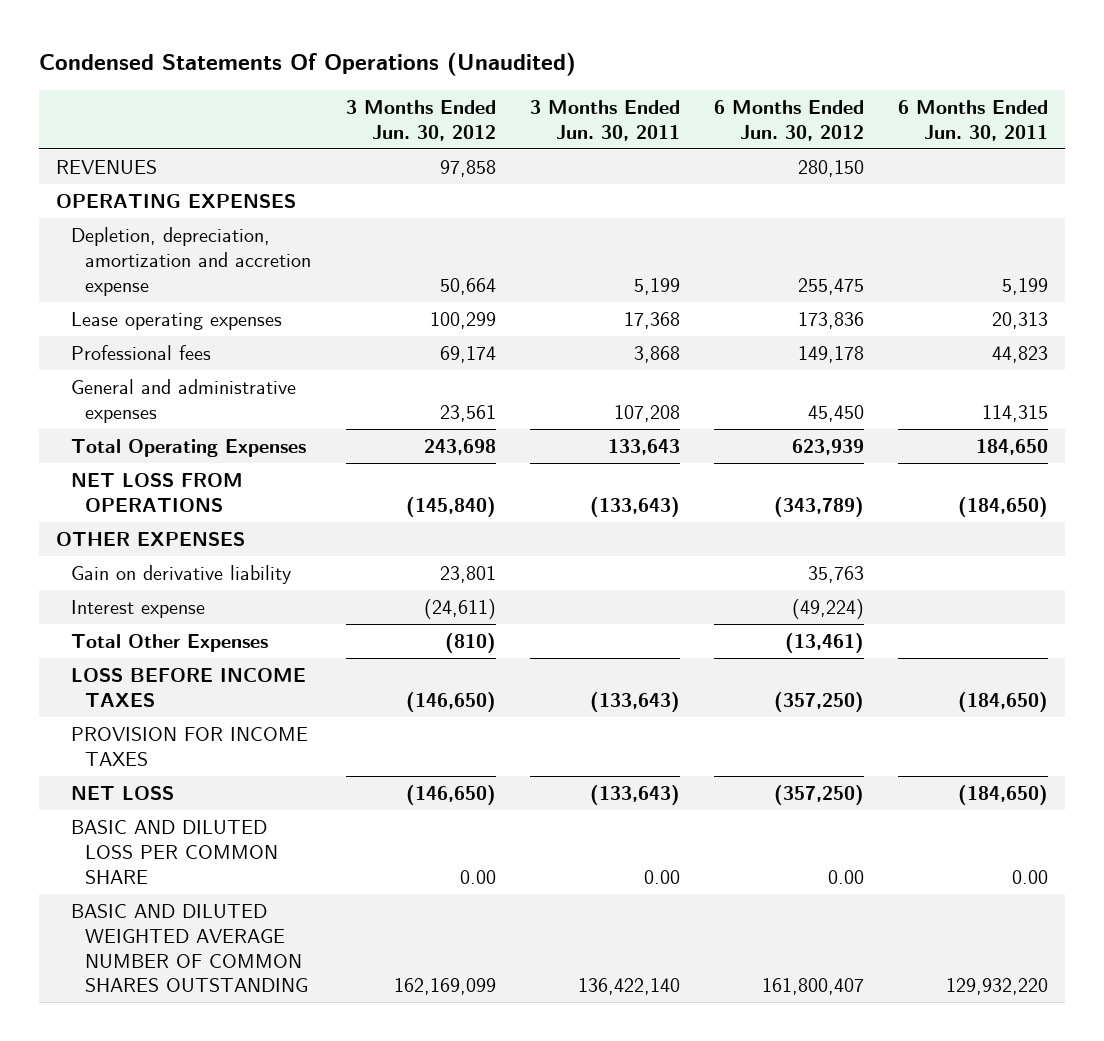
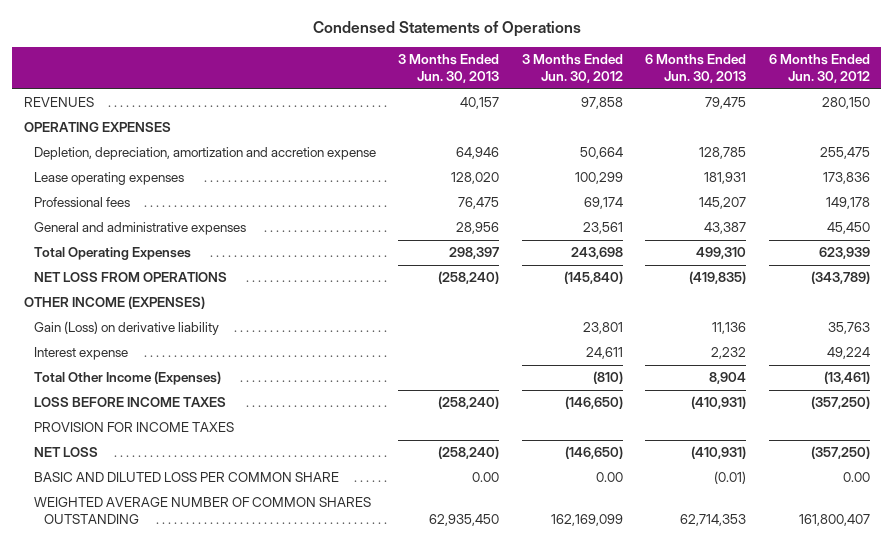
[39,52,577,77] Condensed Statements Of Operations (Unaudited) -> [312,21,581,38] Condensed Statements of Operations
[529,100,680,141] 3 Months Ended Jun. 30, 2011 -> none
[898,100,1049,141] 6 Months Ended Jun. 30, 2011 -> none
none -> [398,54,500,84] 3 Months Ended Jun. 30, 2013
none -> [645,54,747,84] 6 Months Ended Jun. 30, 2013
[56,530,246,546] OTHER EXPENSES -> [23,296,205,310] OTHER INCOME (EXPENSES)
[70,564,291,584] Gain on derivative liability -> [33,321,219,336] Gain (Loss) on derivative liability
[423,598,496,619] (24,611) -> [585,347,623,360] 24,611
[792,598,865,619] (49,224) -> [826,347,870,360] 49,224
[70,633,268,652] Total Other Expenses -> [33,371,221,386] Total Other Income (Expenses)
[70,903,309,993] BASIC AND DILUTED WEIGHTED AVERAGE NUMBER OF COMMON SHARES OUTSTANDING -> [33,497,371,525] WEIGHTED AVERAGE NUMBER OF COMMON SHARES OUTSTANDING

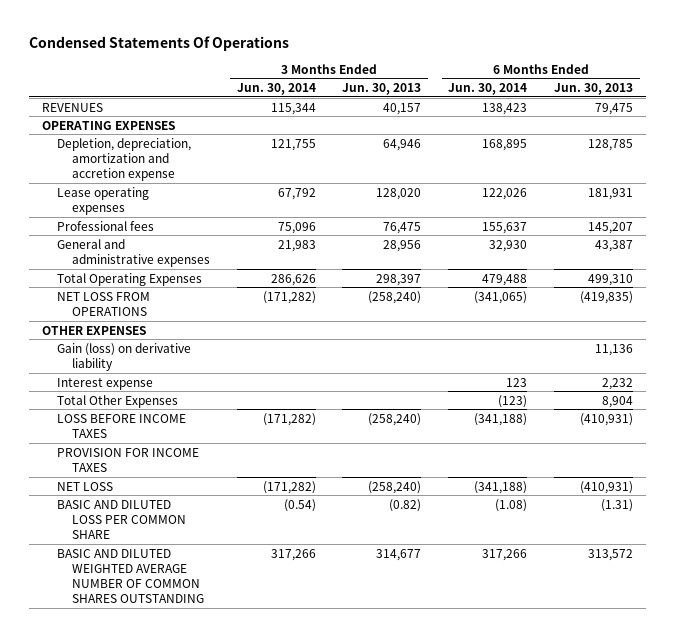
[312,21,581,38] Condensed Statements of Operations -> [29,36,290,52] Condensed Statements Of Operations
[521,54,623,84] 3 Months Ended Jun. 30, 2012 -> none
[768,54,870,84] 6 Months Ended Jun. 30, 2012 -> none
none -> [236,83,316,96] Jun. 30, 2014
none -> [448,83,528,96] Jun. 30, 2014
[23,296,205,310] OTHER INCOME (EXPENSES) -> [42,325,147,335] OTHER EXPENSES
[33,321,219,336] Gain (Loss) on derivative liability -> [57,342,192,371] Gain (loss) on derivative liability
[33,371,221,386] Total Other Income (Expenses) -> [57,394,179,408] Total Other Expenses
[472,472,500,483] 0.00 -> [389,498,422,512] (0.82)
[714,471,747,485] (0.01) -> [601,498,634,512] (1.31)
[33,497,371,525] WEIGHTED AVERAGE NUMBER OF COMMON SHARES OUTSTANDING -> [57,548,204,604] BASIC AND DILUTED WEIGHTED AVERAGE NUMBER OF COMMON SHARES OUTSTANDING
[429,514,500,527] 62,935,450 -> [376,548,422,561] 314,677
[680,514,747,527] 62,714,353 -> [588,548,634,561] 313,572

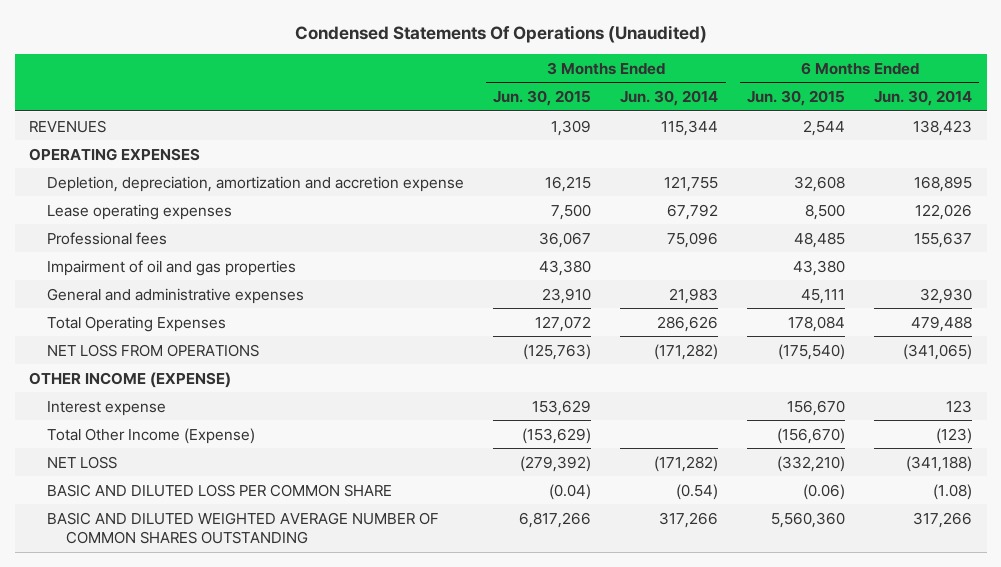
[29,36,290,52] Condensed Statements Of Operations -> [294,24,707,43] Condensed Statements Of Operations (Unaudited)
[342,83,422,96] Jun. 30, 2013 -> none
[554,83,634,96] Jun. 30, 2013 -> none
none -> [493,90,592,107] Jun. 30, 2015
none -> [747,90,846,107] Jun. 30, 2015
none -> [47,259,297,276] Impairment of oil and gas properties
[42,325,147,335] OTHER EXPENSES -> none
[57,342,192,371] Gain (loss) on derivative liability -> none
none -> [29,371,232,388] OTHER INCOME (EXPENSE)
[57,413,187,438] LOSS BEFORE INCOME TAXES -> none
[57,447,200,472] PROVISION FOR INCOME TAXES -> none
[57,394,179,408] Total Other Expenses -> [47,427,256,444] Total Other Income (Expense)

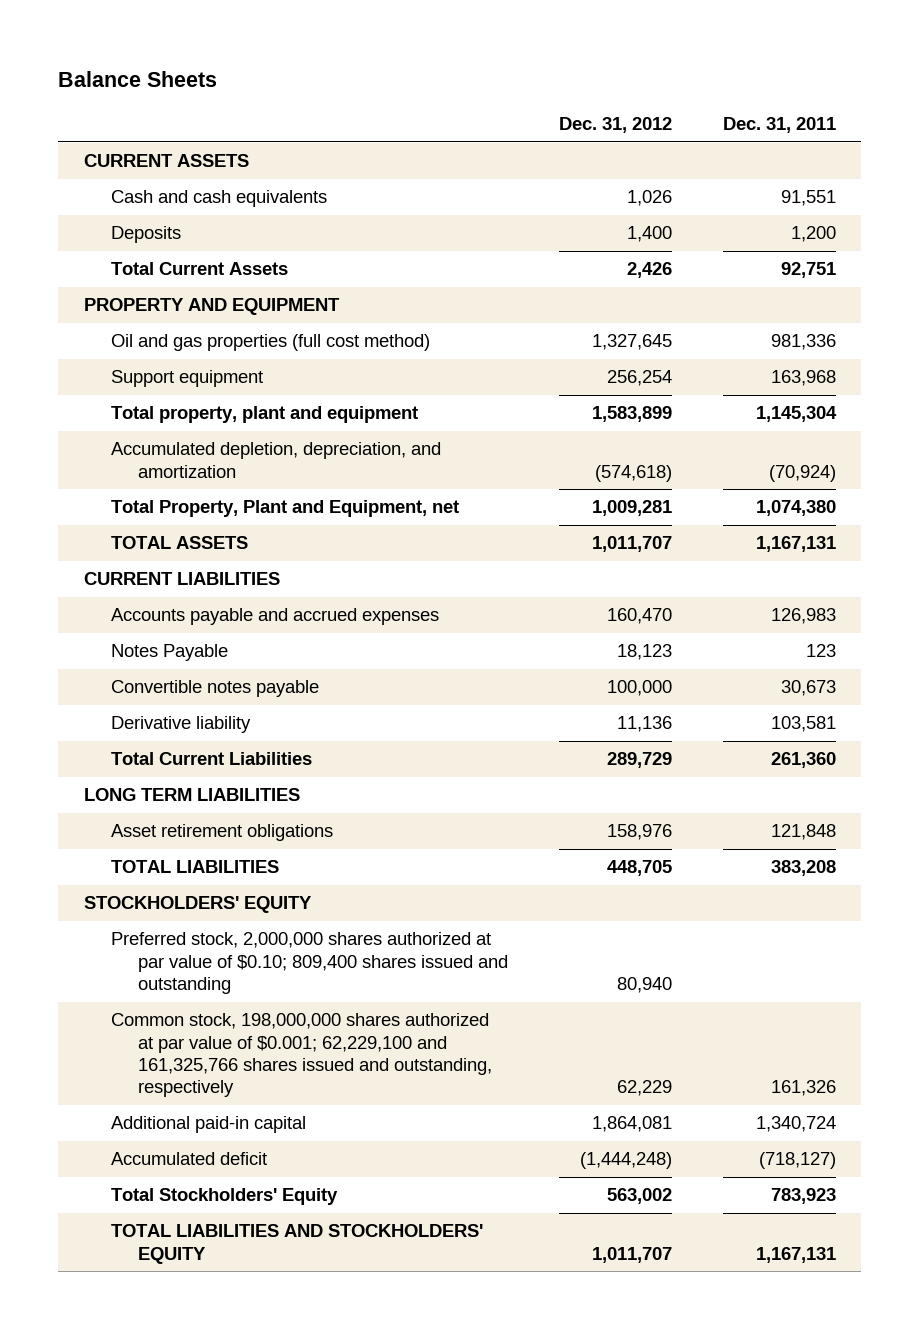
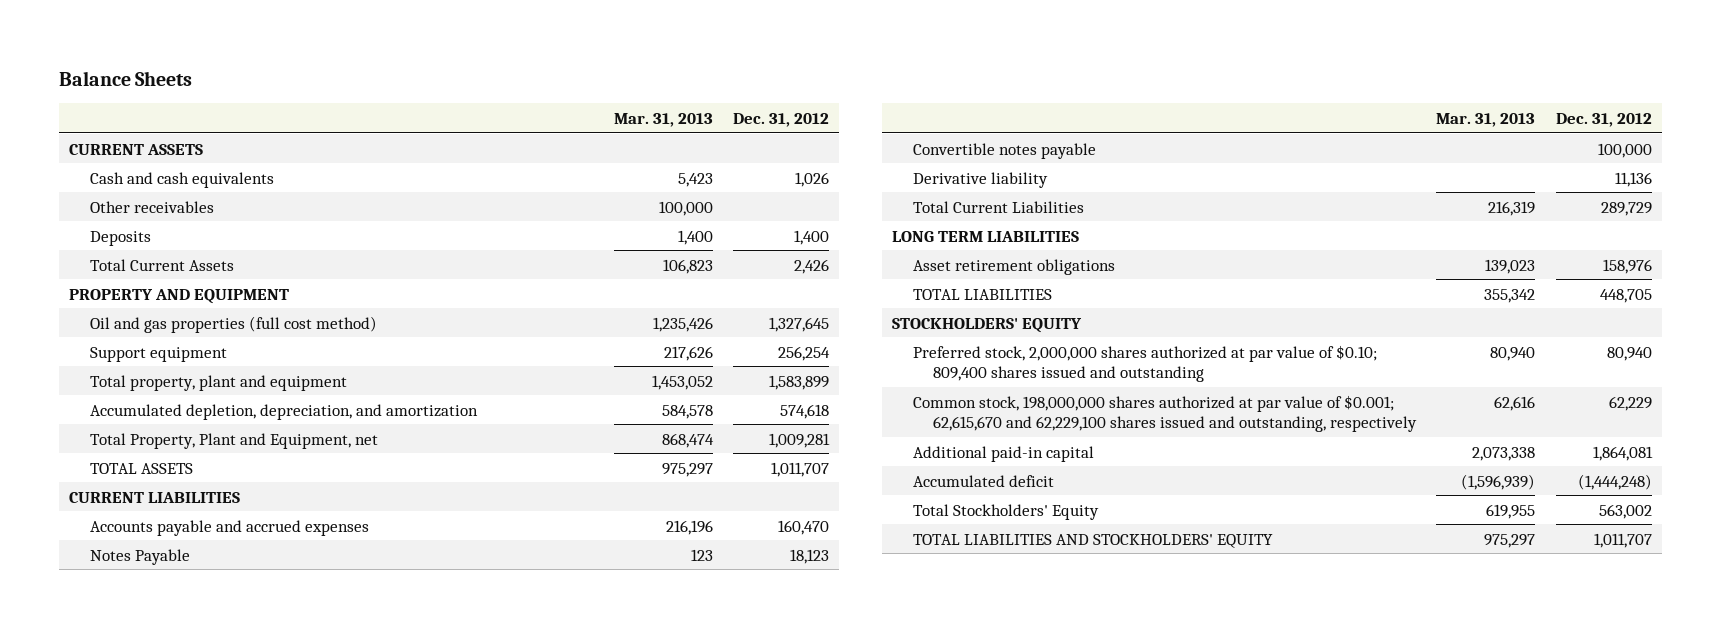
[722,117,836,134] Dec. 31, 2011 -> none
none -> [613,112,713,127] Mar. 31, 2013
none -> [89,200,214,213] Other receivables
[594,464,672,482] (574,618) -> [779,403,829,419] 574,618
[110,1013,493,1098] Common stock, 198,000,000 shares authorized at par value of $0.001; 62,229,100 and 161,325,766 shares issued and outstanding, respectively -> [912,394,1418,432] Common stock, 198,000,000 shares authorized at par value of $0.001; 62,615,670 and 62,229,100 shares issued and outstanding, respectively

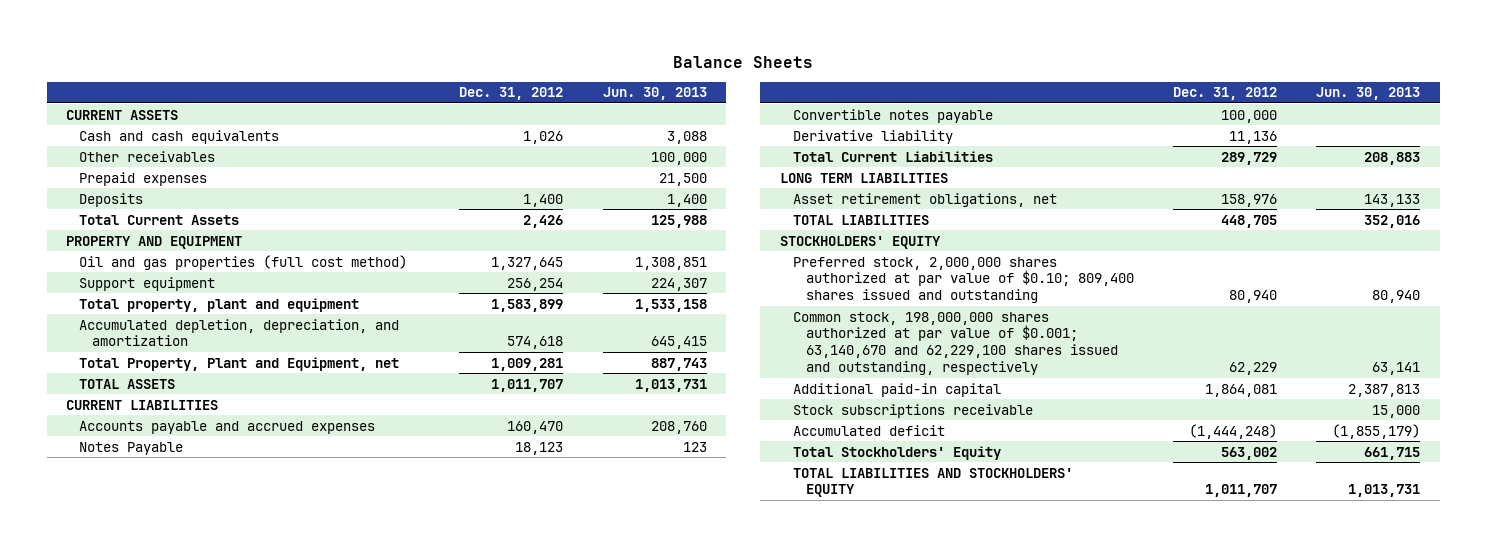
[613,112,713,127] Mar. 31, 2013 -> none
none -> [602,87,707,101] Jun. 30, 2013
none -> [79,171,208,186] Prepaid expenses
[912,258,1115,275] Asset retirement obligations -> [792,192,1057,207] Asset retirement obligations, net
[912,394,1418,432] Common stock, 198,000,000 shares authorized at par value of $0.001; 62,615,670 and 62,229,100 shares issued and outstanding, respectively -> [792,311,1118,376] Common stock, 198,000,000 shares authorized at par value of $0.001; 63,140,670 and 62,229,100 shares issued and outstanding, respectively
none -> [792,403,1033,418] Stock subscriptions receivable

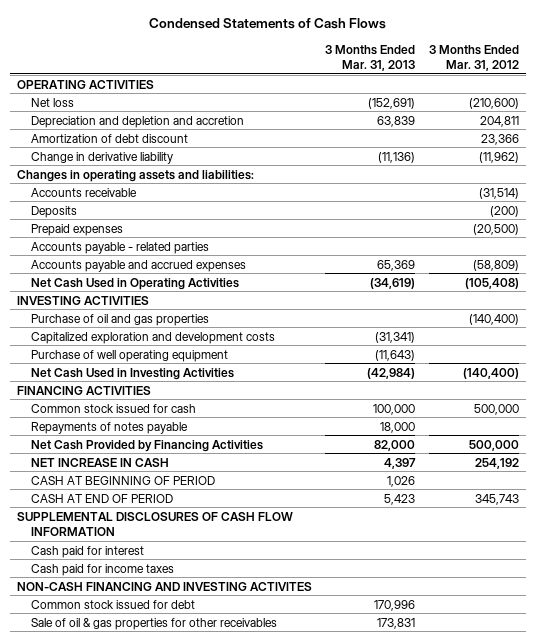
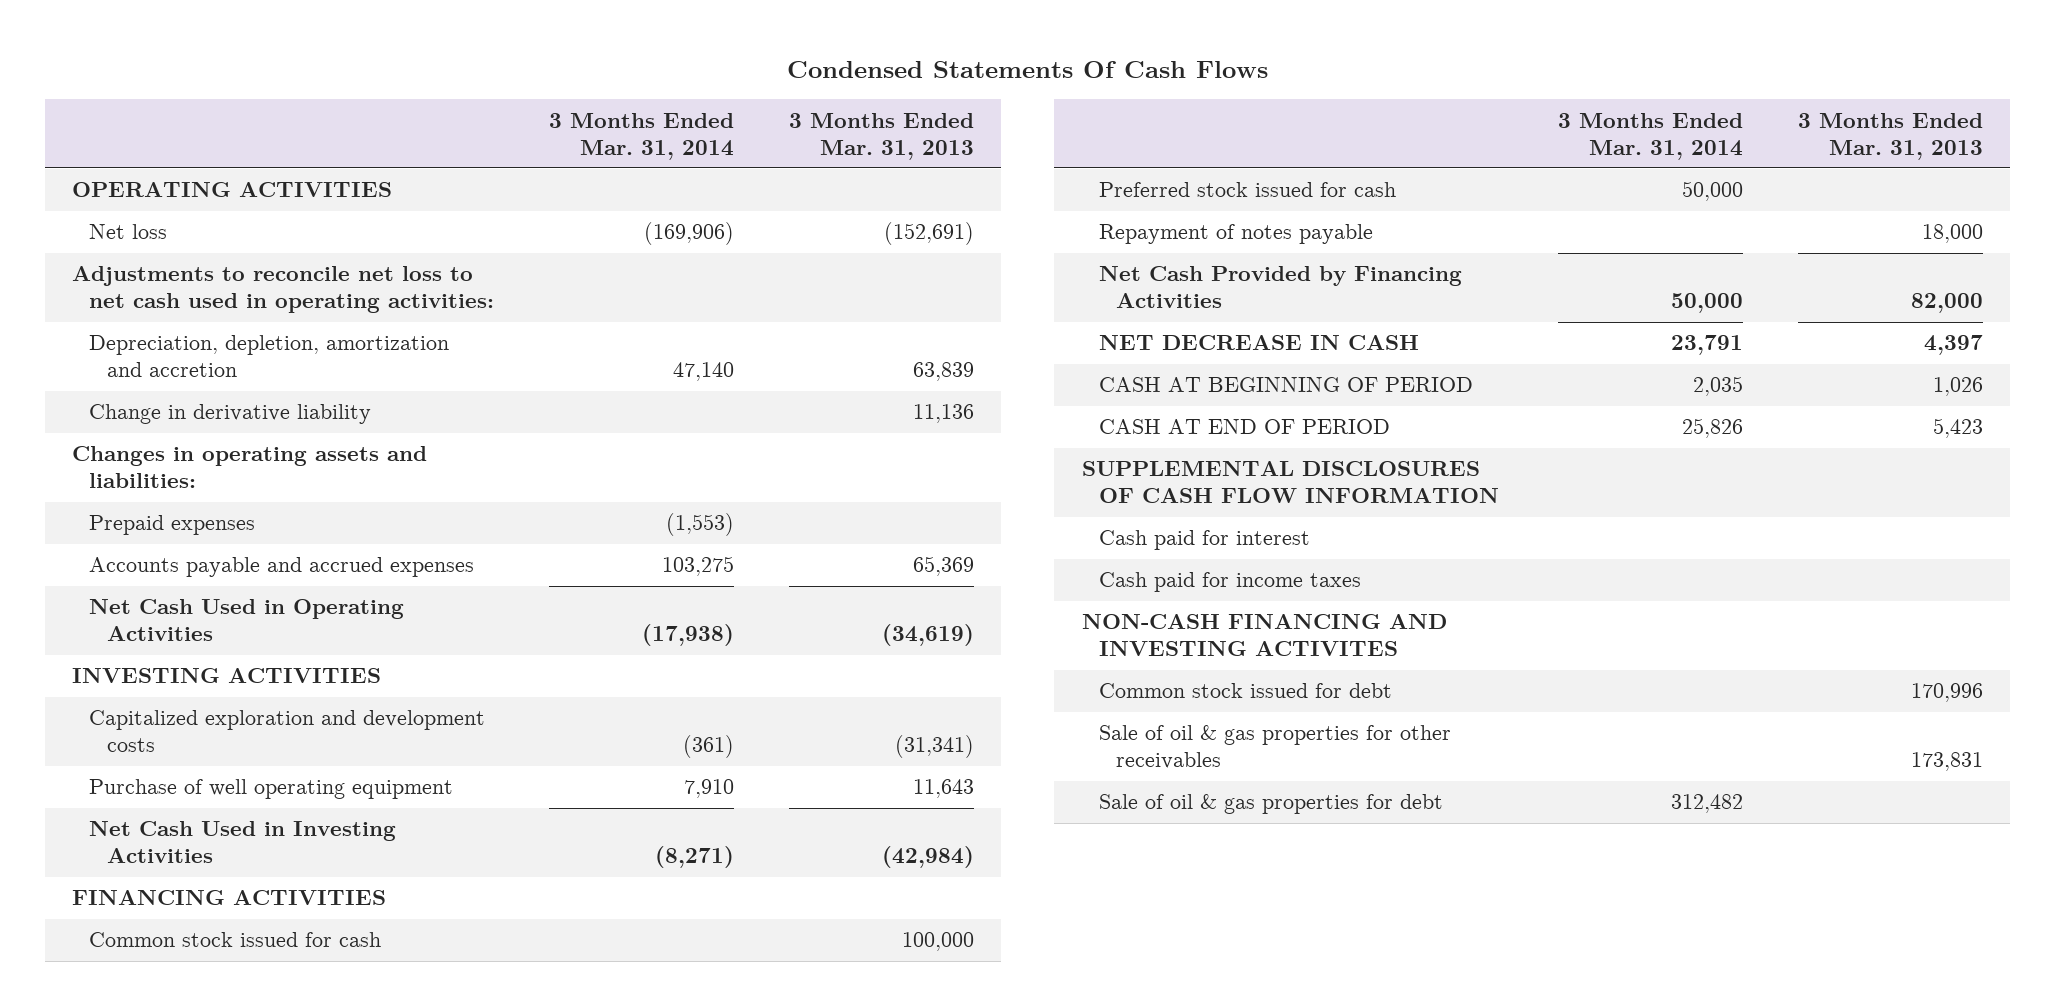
[148,18,386,30] Condensed Statements of Cash Flows -> [786,61,1268,79] Condensed Statements Of Cash Flows
[429,44,520,71] 3 Months Ended Mar. 31, 2012 -> none
none -> [549,112,735,160] 3 Months Ended Mar. 31, 2014
[30,133,188,143] Amortization of debt discount -> none
none -> [72,266,495,314] Adjustments to reconcile net loss to net cash used in operating activities:
[30,115,244,128] Depreciation and depletion and accretion -> [89,335,450,378] Depreciation, depletion, amortization and accretion
[378,151,416,163] (11,136) -> [912,404,974,424] 11,136
[30,187,137,197] Accounts receivable -> none
[30,205,77,218] Deposits -> none
[30,241,209,254] Accounts payable - related parties -> none
[30,313,209,326] Purchase of oil and gas properties -> none
[375,349,416,361] (11,643) -> [912,779,974,799] 11,643
none -> [1098,182,1396,198] Preferred stock issued for cash
[30,421,188,434] Repayments of notes payable -> [1098,224,1373,245] Repayment of notes payable
[30,457,169,467] NET INCREASE IN CASH -> [1098,335,1419,351] NET DECREASE IN CASH
none -> [1098,794,1443,815] Sale of oil & gas properties for debt

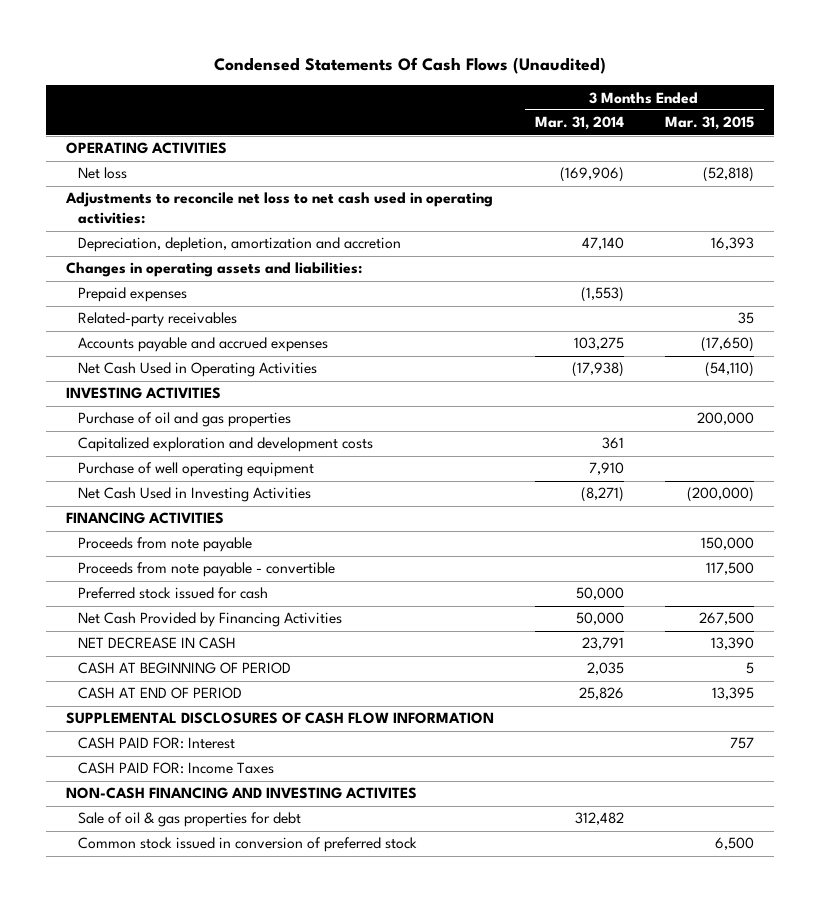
[786,61,1268,79] Condensed Statements Of Cash Flows -> [214,56,607,74] Condensed Statements Of Cash Flows (Unaudited)
[788,112,974,160] 3 Months Ended Mar. 31, 2013 -> none
none -> [664,116,754,131] Mar. 31, 2015
[89,404,372,425] Change in derivative liability -> none
none -> [78,312,238,328] Related-party receivables
none -> [78,412,292,428] Purchase of oil and gas properties
[683,735,735,759] (361) -> [602,437,625,450] 361
[89,932,382,948] Common stock issued for cash -> none
none -> [78,537,253,553] Proceeds from note payable
none -> [78,562,336,578] Proceeds from note payable - convertible
[1098,224,1373,245] Repayment of notes payable -> none
[1098,530,1310,551] Cash paid for interest -> [78,737,236,750] CASH PAID FOR: Interest
[1098,572,1361,593] Cash paid for income taxes -> [78,762,275,775] CASH PAID FOR: Income Taxes
[1098,683,1392,699] Common stock issued for debt -> none
[1098,725,1451,770] Sale of oil & gas properties for other receivables -> none
none -> [78,837,418,853] Common stock issued in conversion of preferred stock

